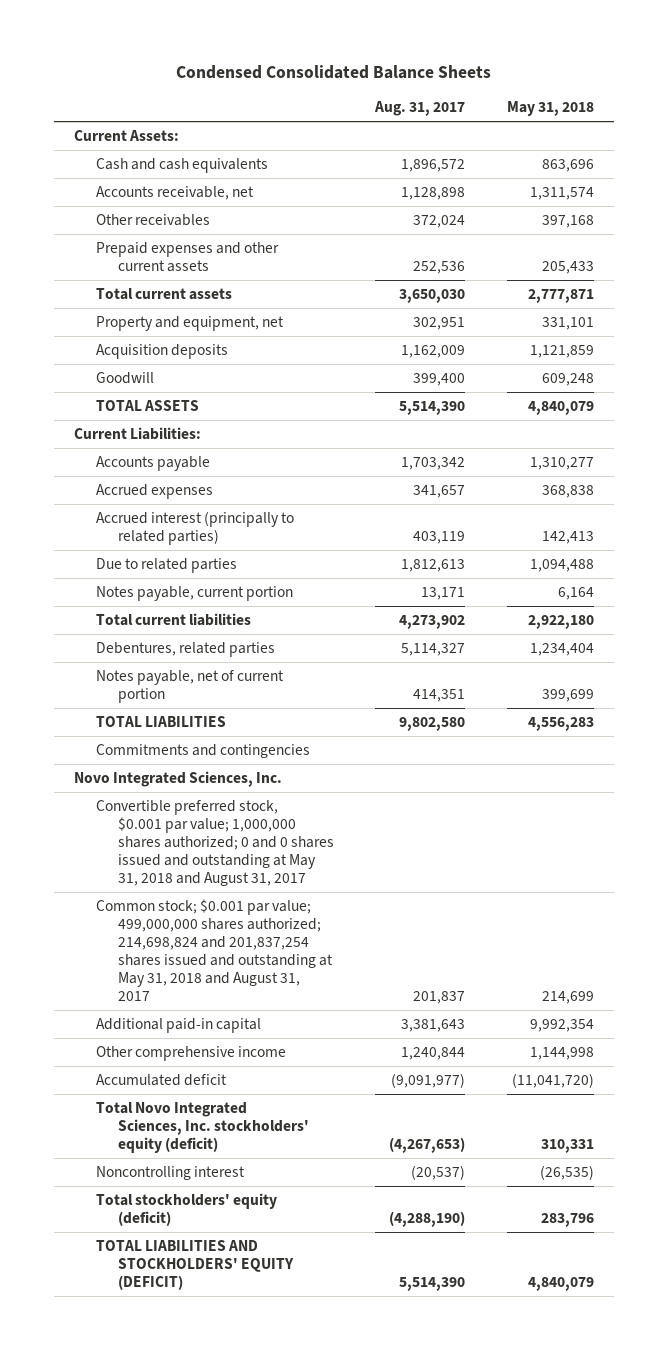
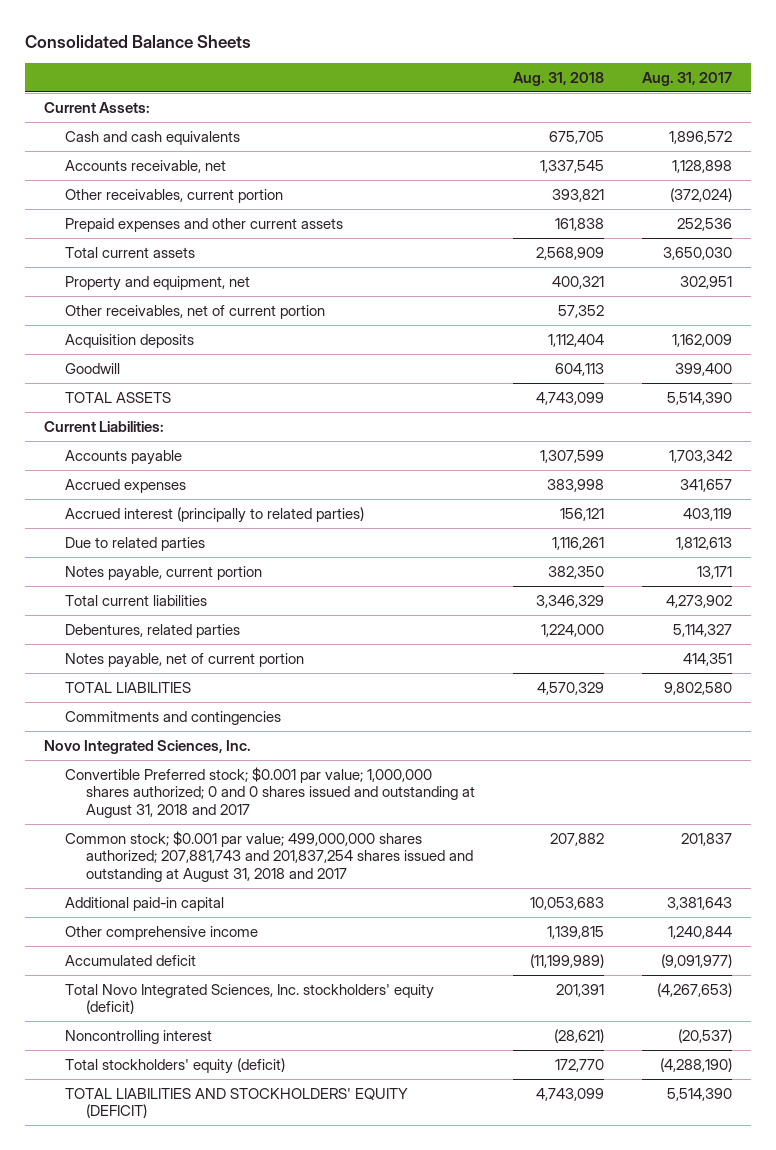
[176,64,492,79] Condensed Consolidated Balance Sheets -> [24,34,251,48] Consolidated Balance Sheets
[506,101,594,117] May 31, 2018 -> none
none -> [513,71,605,86] Aug. 31, 2018
[95,214,210,227] Other receivables -> [64,188,283,203] Other receivables, current portion
[413,215,466,229] 372,024 -> [670,187,733,202] (372,024)
none -> [64,304,325,319] Other receivables, net of current portion
[95,800,334,887] Convertible preferred stock, $0.001 par value; 1,000,000 shares authorized; 0 and 0 shares issued and outstanding at May 31, 2018 and August 31, 2017 -> [64,766,476,818] Convertible Preferred stock; $0.001 par value; 1,000,000 shares authorized; 0 and 0 shares issued and outstanding at August 31, 2018 and 2017
[95,899,333,1002] Common stock; $0.001 par value; 499,000,000 shares authorized; 214,698,824 and 201,837,254 shares issued and outstanding at May 31, 2018 and August 31, 2017 -> [64,830,474,882] Common stock; $0.001 par value; 499,000,000 shares authorized; 207,881,743 and 201,837,254 shares issued and outstanding at August 31, 2018 and 2017

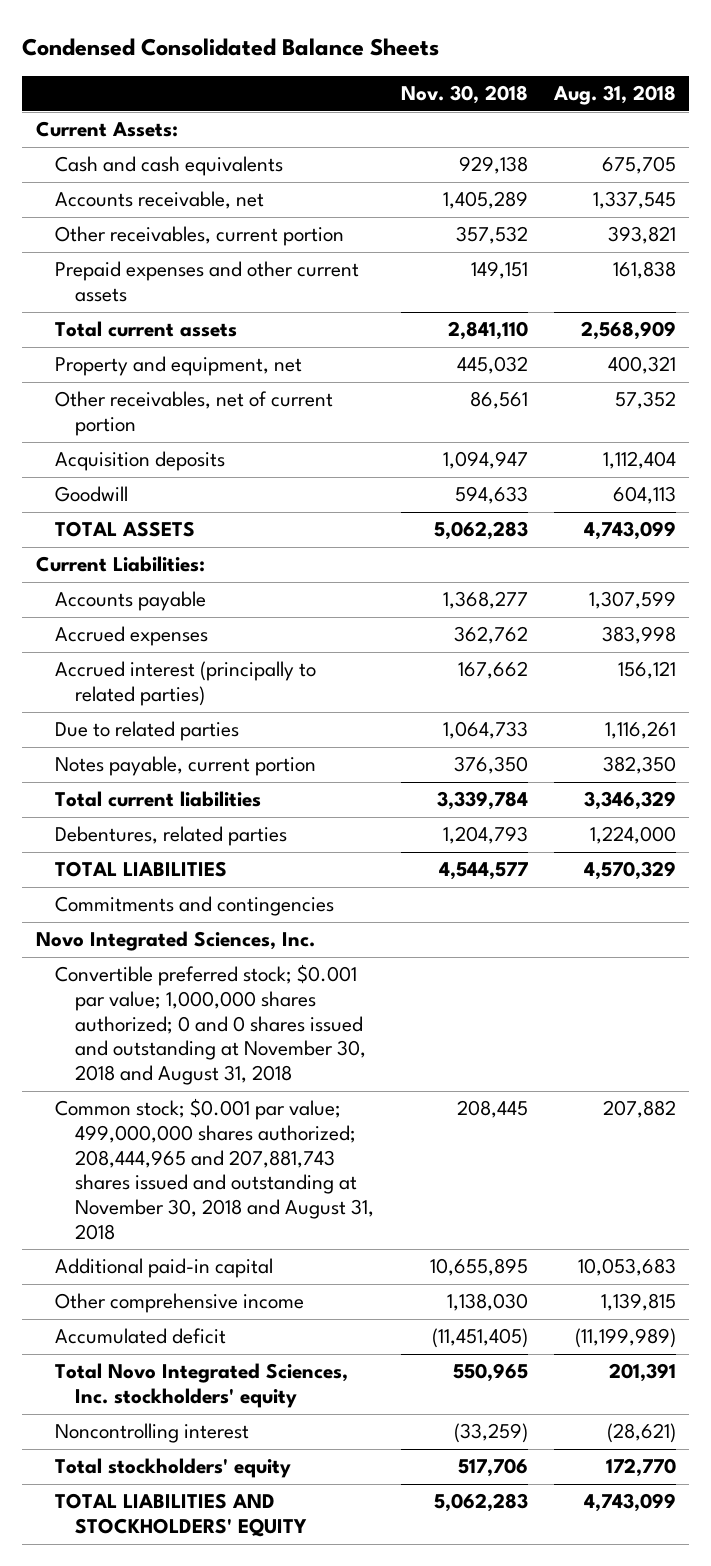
[24,34,251,48] Consolidated Balance Sheets -> [22,37,440,56] Condensed Consolidated Balance Sheets
[642,71,733,86] Aug. 31, 2017 -> none
none -> [400,84,528,104] Nov. 30, 2018
[64,652,304,668] Notes payable, net of current portion -> none
[64,766,476,818] Convertible Preferred stock; $0.001 par value; 1,000,000 shares authorized; 0 and 0 shares issued and outstanding at August 31, 2018 and 2017 -> [55,964,367,1085] Convertible preferred stock; $0.001 par value; 1,000,000 shares authorized; 0 and 0 shares issued and outstanding at November 30, 2018 and August 31, 2018
[64,830,474,882] Common stock; $0.001 par value; 499,000,000 shares authorized; 207,881,743 and 201,837,254 shares issued and outstanding at August 31, 2018 and 2017 -> [55,1098,375,1240] Common stock; $0.001 par value; 499,000,000 shares authorized; 208,444,965 and 207,881,743 shares issued and outstanding at November 30, 2018 and August 31, 2018
[64,983,434,1015] Total Novo Integrated Sciences, Inc. stockholders' equity (deficit) -> [55,1363,349,1409] Total Novo Integrated Sciences, Inc. stockholders' equity
[64,1057,285,1074] Total stockholders' equity (deficit) -> [55,1458,292,1479] Total stockholders' equity
[64,1087,408,1119] TOTAL LIABILITIES AND STOCKHOLDERS' EQUITY (DEFICIT) -> [55,1493,308,1538] TOTAL LIABILITIES AND STOCKHOLDERS' EQUITY

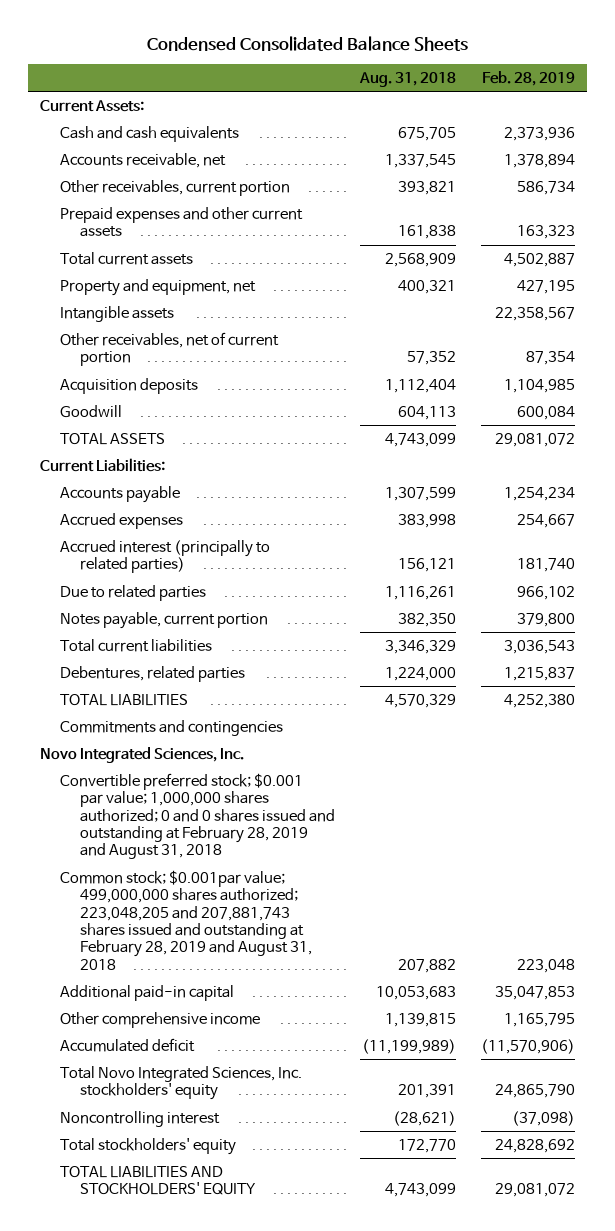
[400,84,528,104] Nov. 30, 2018 -> none
none -> [481,70,575,86] Feb. 28, 2019
none -> [60,305,175,322] Intangible assets
[55,964,367,1085] Convertible preferred stock; $0.001 par value; 1,000,000 shares authorized; 0 and 0 shares issued and outstanding at November 30, 2018 and August 31, 2018 -> [60,772,336,860] Convertible preferred stock; $0.001 par value; 1,000,000 shares authorized; 0 and 0 shares issued and outstanding at February 28, 2019 and August 31, 2018
[55,1098,375,1240] Common stock; $0.001 par value; 499,000,000 shares authorized; 208,444,965 and 207,881,743 shares issued and outstanding at November 30, 2018 and August 31, 2018 -> [60,869,313,970] Common stock; $0.001par value; 499,000,000 shares authorized; 223,048,205 and 207,881,743 shares issued and outstanding at February 28, 2019 and August 31, 2018

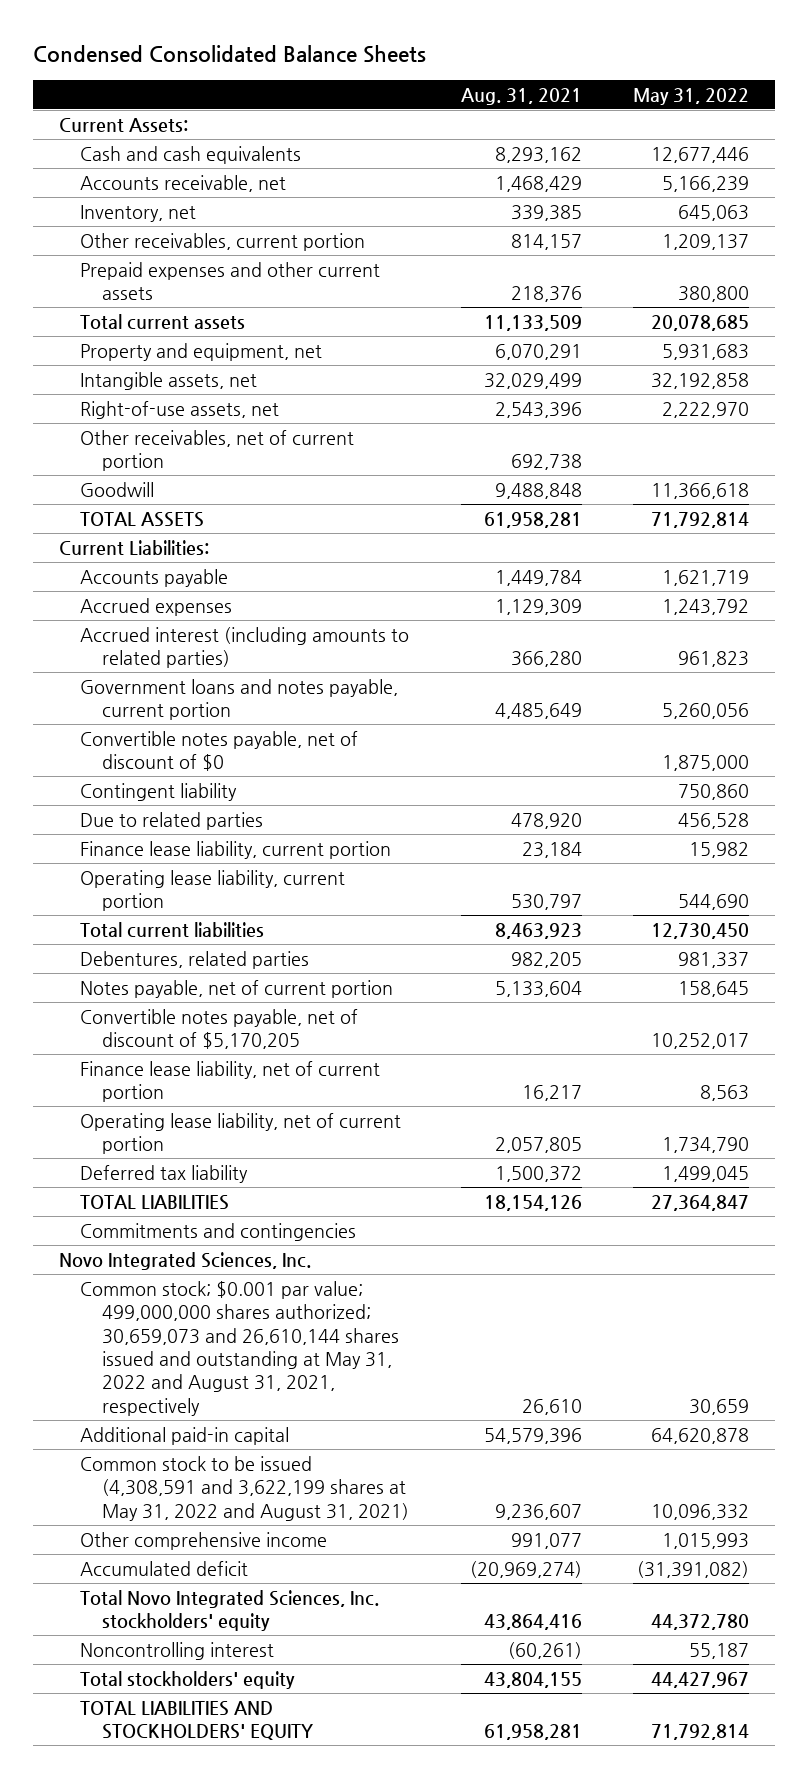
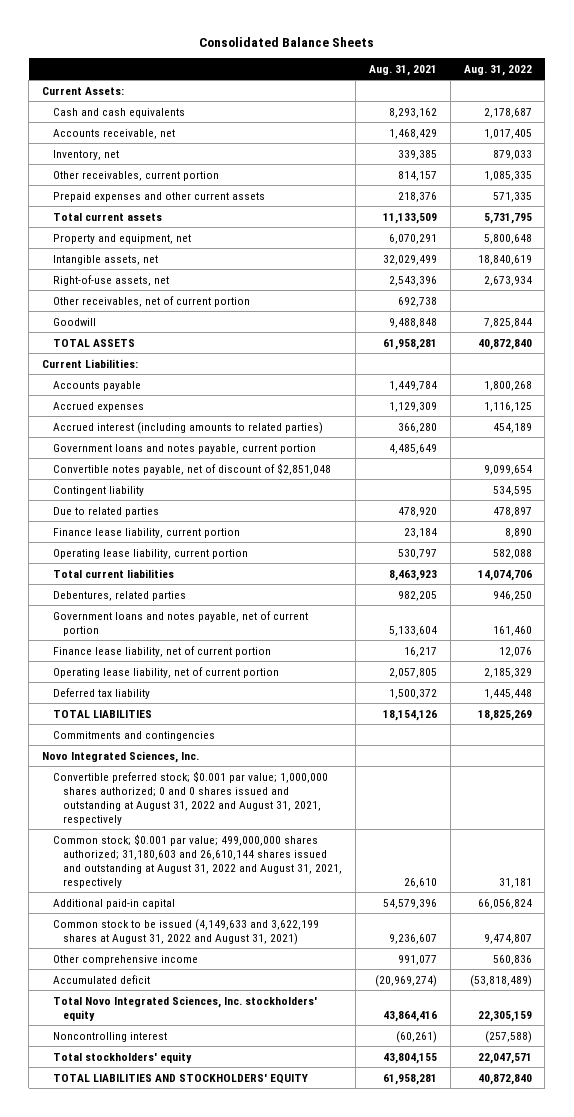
[33,45,427,64] Condensed Consolidated Balance Sheets -> [198,36,374,47] Consolidated Balance Sheets
[632,87,749,105] May 31, 2022 -> none
none -> [463,64,532,76] Aug. 31, 2022
[80,730,359,772] Convertible notes payable, net of discount of $0 -> [52,462,331,475] Convertible notes payable, net of discount of $2,851,048
[80,1008,359,1050] Convertible notes payable, net of discount of $5,170,205 -> none
[80,979,394,998] Notes payable, net of current portion -> [52,610,308,636] Government loans and notes payable, net of current portion
none -> [52,770,328,825] Convertible preferred stock; $0.001 par value; 1,000,000 shares authorized; 0 and 0 shares issued and outstanding at August 31, 2022 and August 31, 2021, respectively
[80,1280,399,1416] Common stock; $0.001 par value; 499,000,000 shares authorized; 30,659,073 and 26,610,144 shares issued and outstanding at May 31, 2022 and August 31, 2021, respectively -> [52,833,343,888] Common stock; $0.001 par value; 499,000,000 shares authorized; 31,180,603 and 26,610,144 shares issued and outstanding at August 31, 2022 and August 31, 2021, respectively
[80,1455,409,1521] Common stock to be issued (4,308,591 and 3,622,199 shares at May 31, 2022 and August 31, 2021) -> [52,918,319,945] Common stock to be issued (4,149,633 and 3,622,199 shares at August 31, 2022 and August 31, 2021)

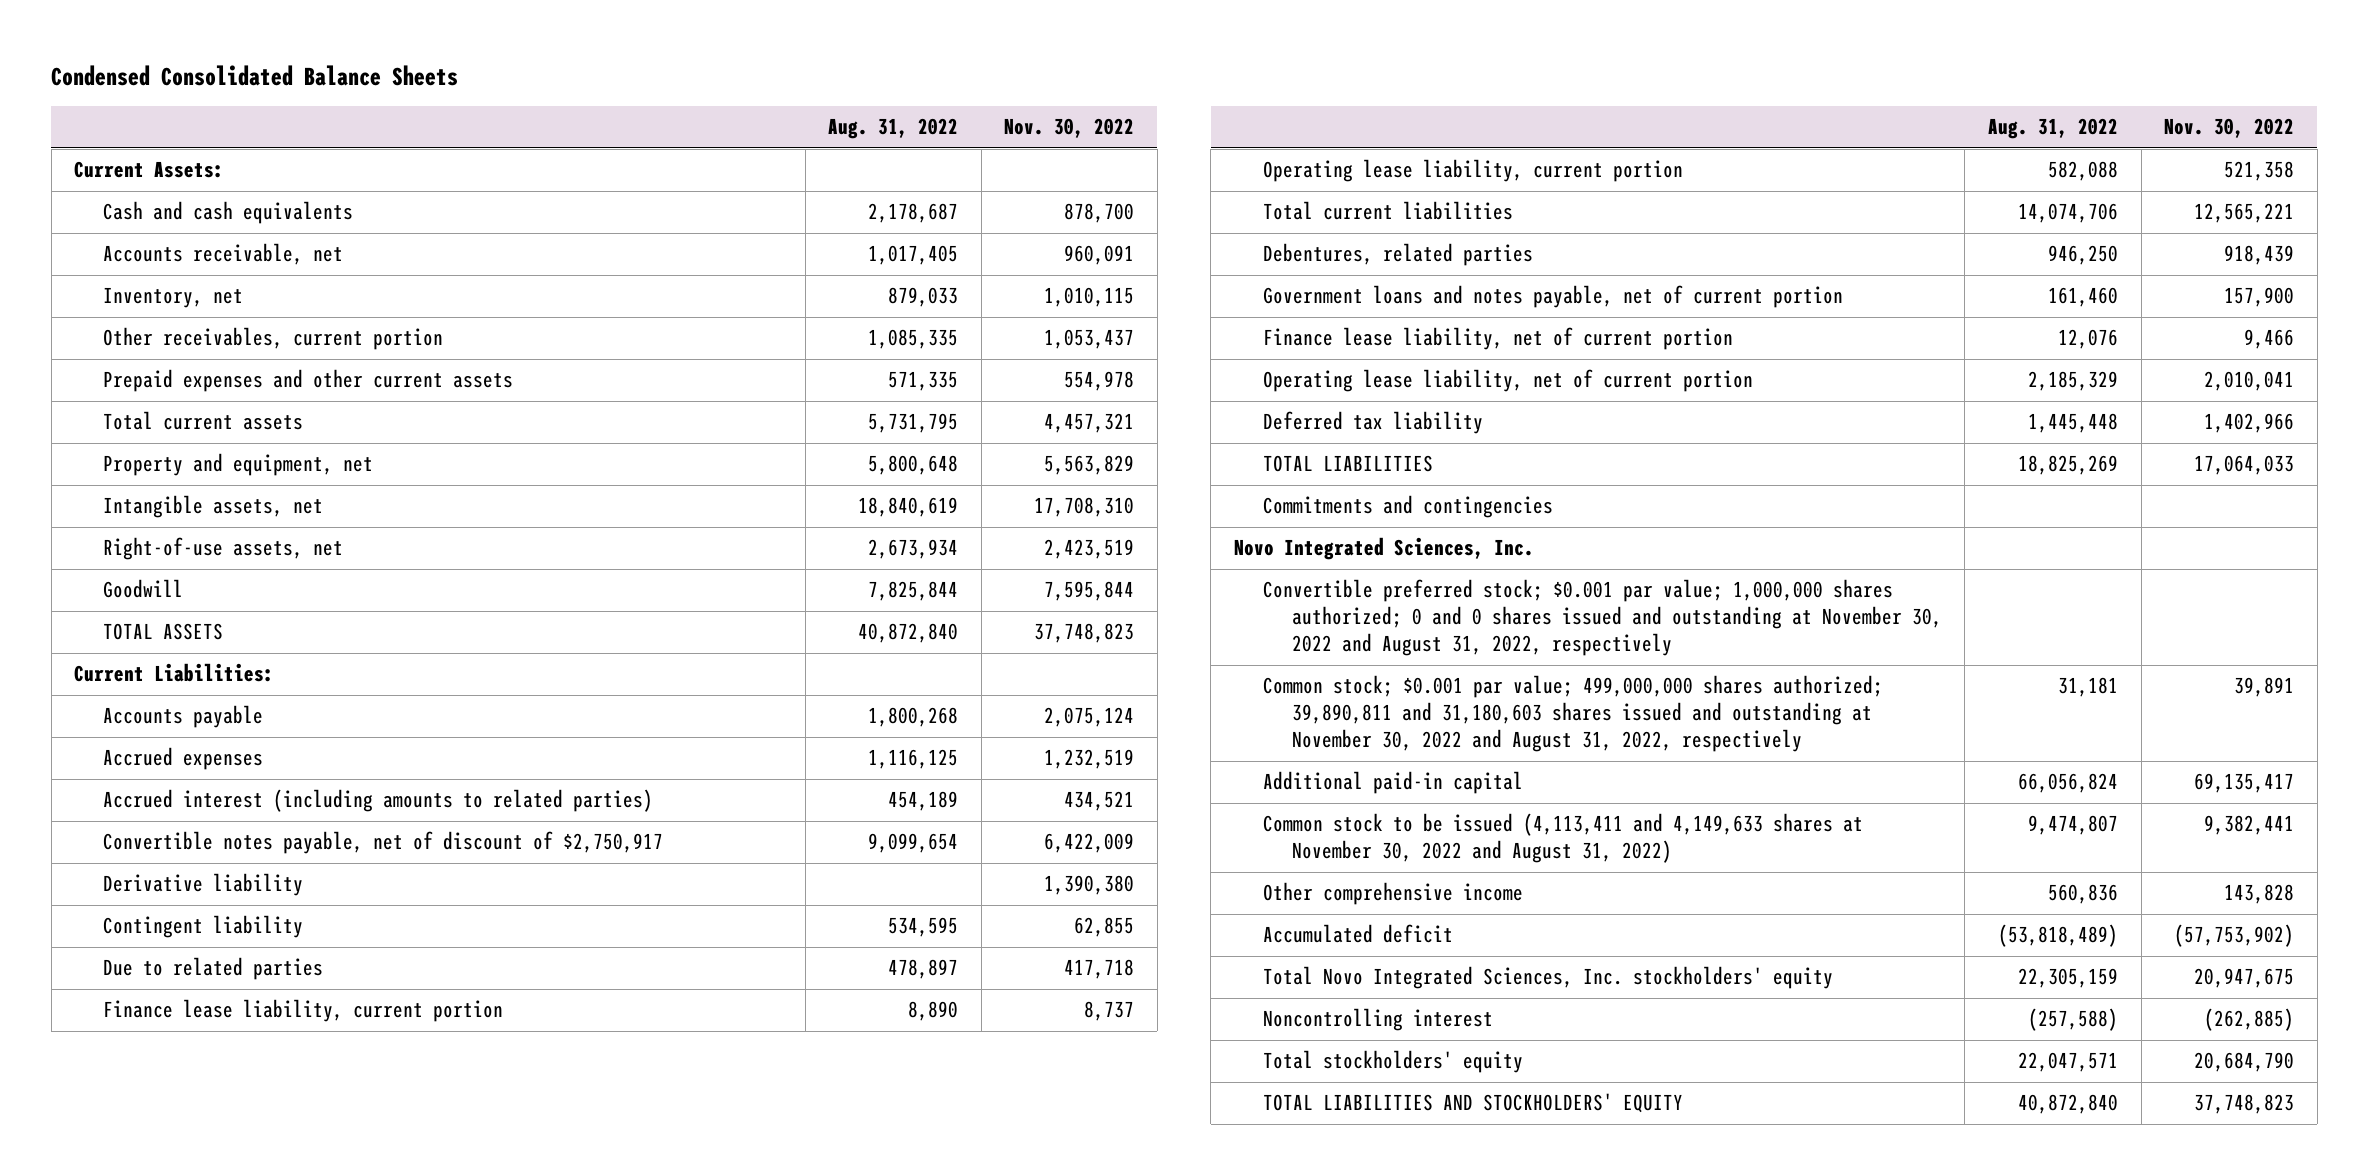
[198,36,374,47] Consolidated Balance Sheets -> [51,64,459,86] Condensed Consolidated Balance Sheets
[368,64,437,76] Aug. 31, 2021 -> none
none -> [1004,118,1135,139] Nov. 30, 2022
[52,295,250,307] Other receivables, net of current portion -> none
[52,443,316,454] Government loans and notes payable, current portion -> none
[52,462,331,475] Convertible notes payable, net of discount of $2,851,048 -> [103,831,664,855] Convertible notes payable, net of discount of $2,750,917
none -> [103,873,304,897] Derivative liability
[52,770,328,825] Convertible preferred stock; $0.001 par value; 1,000,000 shares authorized; 0 and 0 shares issued and outstanding at August 31, 2022 and August 31, 2021, respectively -> [1262,579,1942,657] Convertible preferred stock; $0.001 par value; 1,000,000 shares authorized; 0 and 0 shares issued and outstanding at November 30, 2022 and August 31, 2022, respectively
[52,833,343,888] Common stock; $0.001 par value; 499,000,000 shares authorized; 31,180,603 and 26,610,144 shares issued and outstanding at August 31, 2022 and August 31, 2021, respectively -> [1262,675,1883,753] Common stock; $0.001 par value; 499,000,000 shares authorized; 39,890,811 and 31,180,603 shares issued and outstanding at November 30, 2022 and August 31, 2022, respectively
[52,918,319,945] Common stock to be issued (4,149,633 and 3,622,199 shares at August 31, 2022 and August 31, 2021) -> [1262,813,1863,864] Common stock to be issued (4,113,411 and 4,149,633 shares at November 30, 2022 and August 31, 2022)

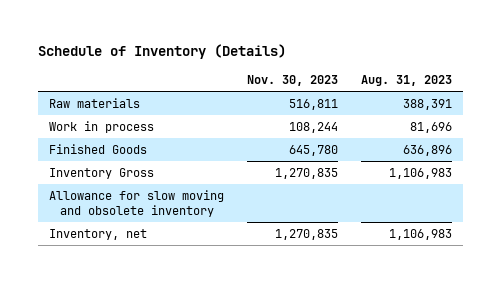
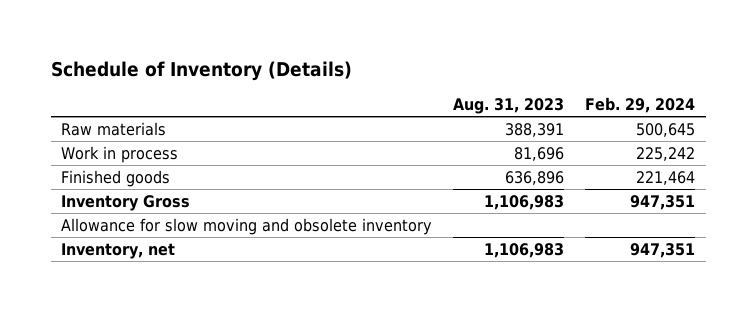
[247,74,339,86] Nov. 30, 2023 -> none
none -> [585,96,696,113] Feb. 29, 2024
[49,143,148,154] Finished Goods -> [61,170,171,188] Finished goods

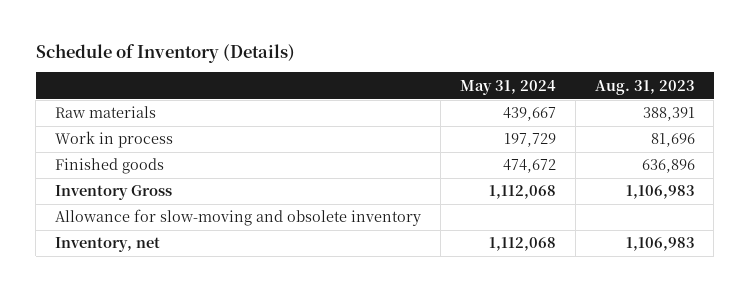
[585,96,696,113] Feb. 29, 2024 -> none
none -> [459,79,556,95] May 31, 2024
[61,218,433,236] Allowance for slow moving and obsolete inventory -> [55,209,422,227] Allowance for slow-moving and obsolete inventory

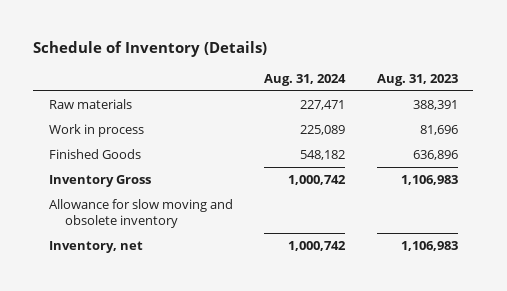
[459,79,556,95] May 31, 2024 -> none
none -> [264,73,347,86] Aug. 31, 2024
[55,158,165,175] Finished goods -> [49,149,142,160] Finished Goods
[55,209,422,227] Allowance for slow-moving and obsolete inventory -> [49,199,234,229] Allowance for slow moving and obsolete inventory

